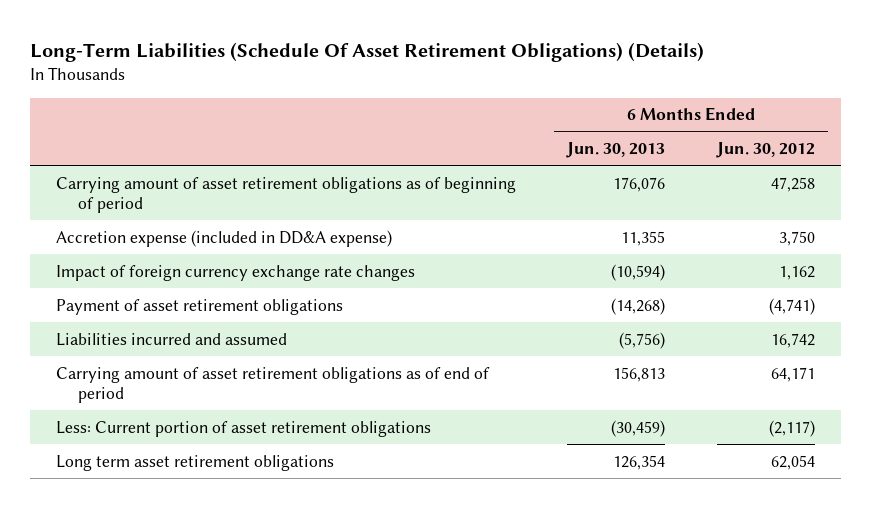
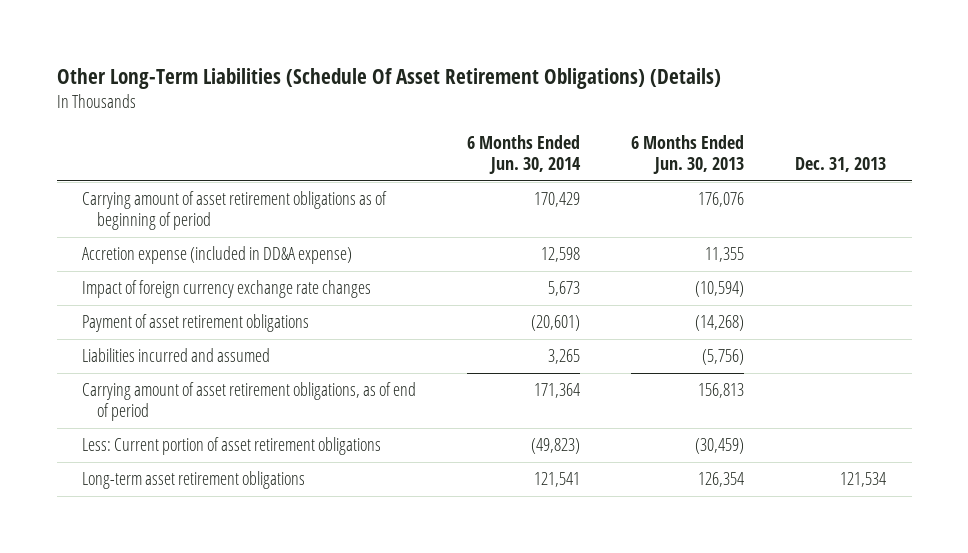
[29,41,704,62] Long-Term Liabilities (Schedule Of Asset Retirement Obligations) (Details) -> [56,68,721,90] Other Long-Term Liabilities (Schedule Of Asset Retirement Obligations) (Details)
[716,142,816,159] Jun. 30, 2012 -> none
none -> [467,134,582,174] 6 Months Ended Jun. 30, 2014
none -> [795,156,887,172] Dec. 31, 2013
[55,366,490,404] Carrying amount of asset retirement obligations as of end of period -> [82,382,417,422] Carrying amount of asset retirement obligations, as of end of period
[55,454,334,471] Long term asset retirement obligations -> [82,471,306,490] Long-term asset retirement obligations

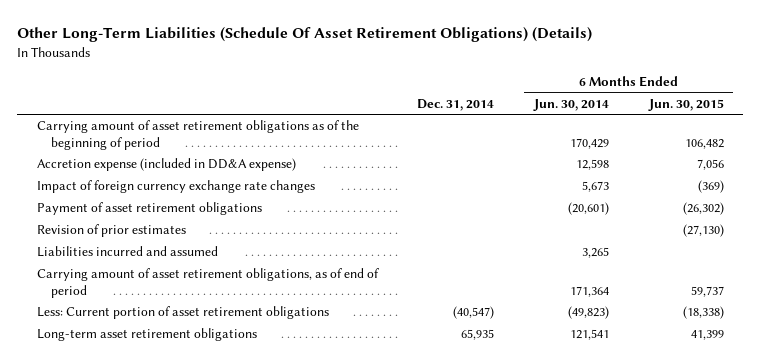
[631,134,745,174] 6 Months Ended Jun. 30, 2013 -> none
[795,156,887,172] Dec. 31, 2013 -> none
none -> [417,98,495,111] Dec. 31, 2014
none -> [647,98,724,111] Jun. 30, 2015
[82,191,388,231] Carrying amount of asset retirement obligations as of beginning of period -> [36,120,359,150] Carrying amount of asset retirement obligations as of the beginning of period
none -> [36,224,186,238] Revision of prior estimates

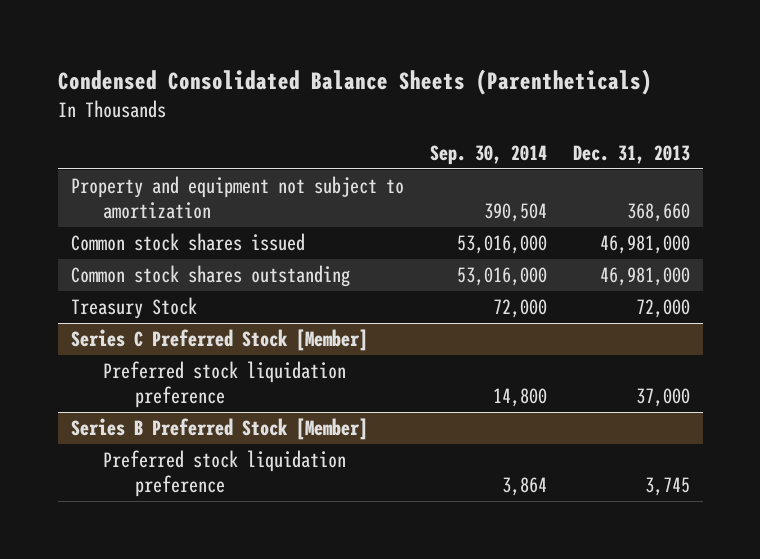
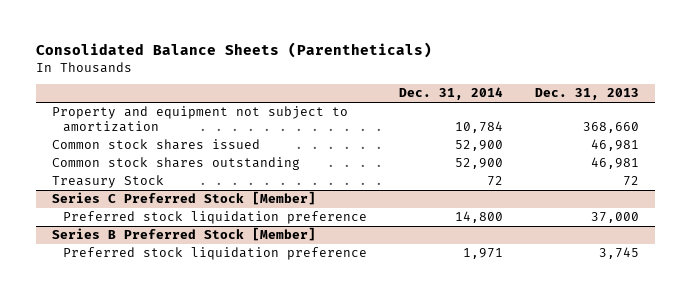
[57,69,652,96] Condensed Consolidated Balance Sheets (Parentheticals) -> [35,42,432,59] Consolidated Balance Sheets (Parentheticals)
[429,145,547,166] Sep. 30, 2014 -> none
none -> [399,87,504,101] Dec. 31, 2014
[599,235,690,255] 46,981,000 -> [591,139,640,152] 46,981
[599,267,690,287] 46,981,000 -> [591,157,640,170] 46,981
[635,299,690,319] 72,000 -> [623,176,640,187] 72

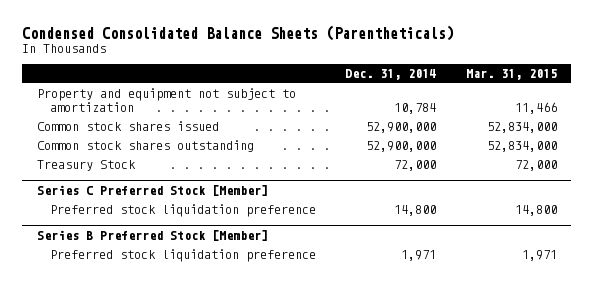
[35,42,432,59] Consolidated Balance Sheets (Parentheticals) -> [21,24,454,41] Condensed Consolidated Balance Sheets (Parentheticals)
[535,88,640,101] Dec. 31, 2013 -> none
none -> [465,69,557,81] Mar. 31, 2015
[455,140,504,152] 52,900 -> [366,122,437,134] 52,900,000
[455,158,504,170] 52,900 -> [366,141,437,153] 52,900,000
[487,176,504,187] 72 -> [394,160,437,172] 72,000

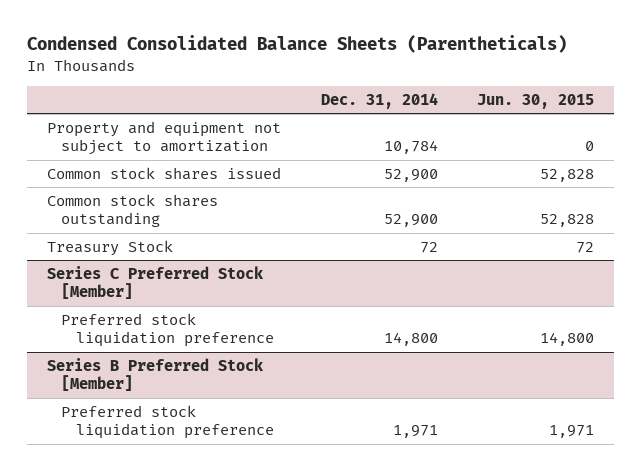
[465,69,557,81] Mar. 31, 2015 -> none
none -> [477,93,595,109] Jun. 30, 2015
[366,122,437,134] 52,900,000 -> [383,168,438,182] 52,900
[366,141,437,153] 52,900,000 -> [383,214,438,228] 52,900
[394,160,437,172] 72,000 -> [419,241,438,253] 72

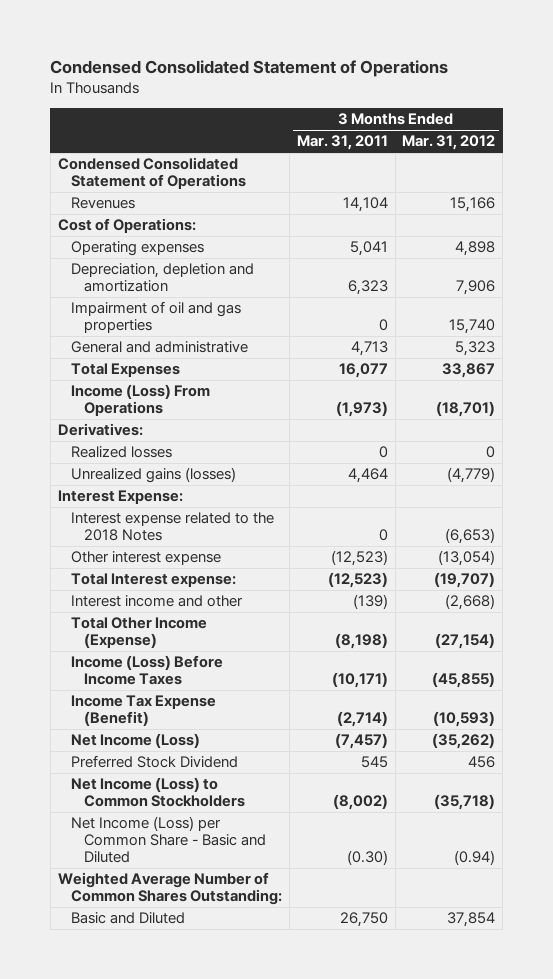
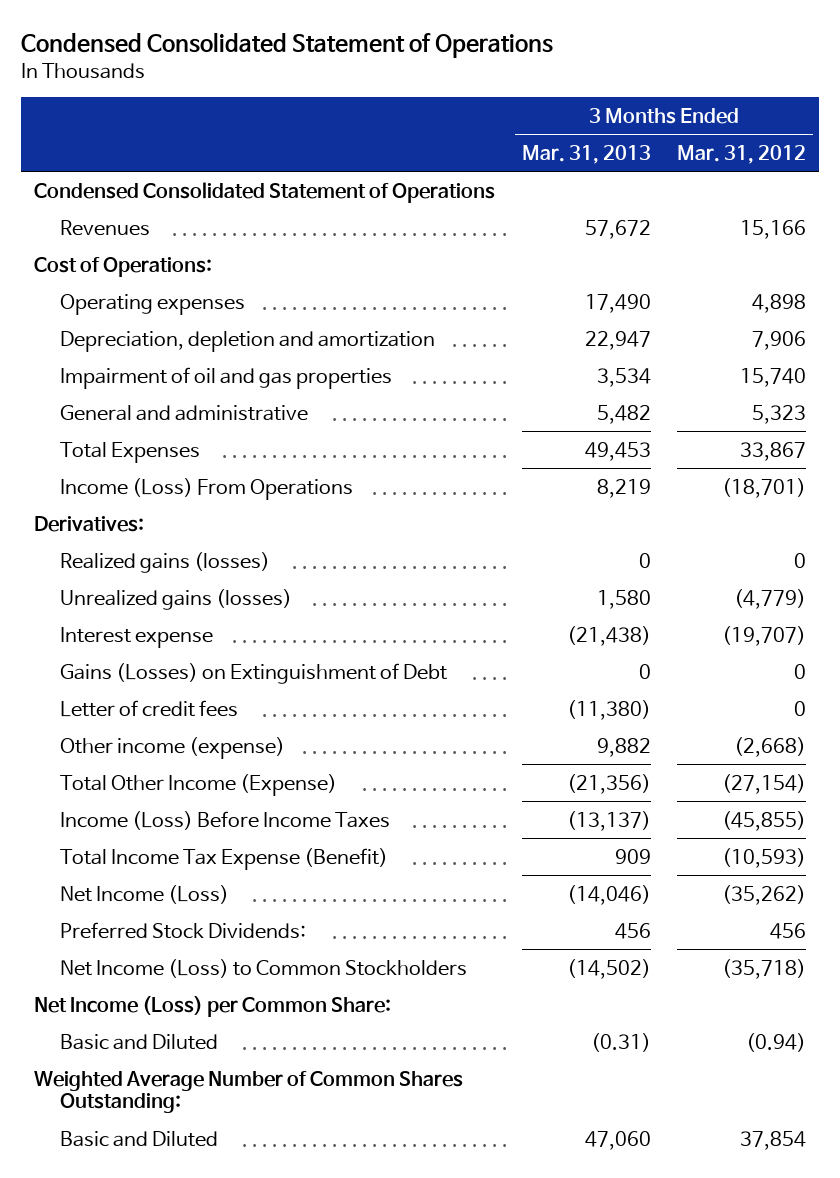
[296,135,388,151] Mar. 31, 2011 -> none
none -> [521,144,651,164] Mar. 31, 2013
[70,446,172,459] Realized losses -> [59,551,270,573] Realized gains (losses)
[57,490,183,505] Interest Expense: -> none
[70,512,274,542] Interest expense related to the 2018 Notes -> none
[70,573,236,588] Total Interest expense: -> none
[70,551,221,566] Other interest expense -> [59,626,213,648] Interest expense
[438,550,496,567] (13,054) -> [722,625,807,646] (19,707)
none -> [59,662,447,684] Gains (Losses) on Extinguishment of Debt
none -> [59,699,238,717] Letter of credit fees
[70,595,243,608] Interest income and other -> [59,736,285,759] Other income (expense)
[70,695,216,727] Income Tax Expense (Benefit) -> [59,847,388,870] Total Income Tax Expense (Benefit)
[70,755,238,769] Preferred Stock Dividend -> [59,921,306,939] Preferred Stock Dividends:
none -> [33,995,391,1017] Net Income (Loss) per Common Share:
[70,816,266,864] Net Income (Loss) per Common Share - Basic and Diluted -> [59,1033,218,1050] Basic and Diluted

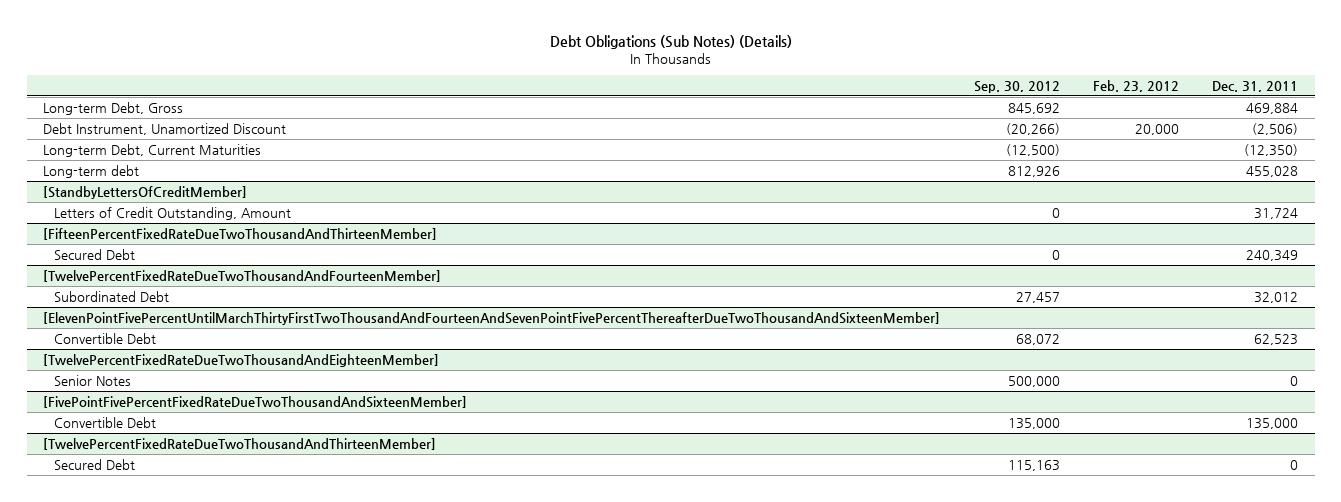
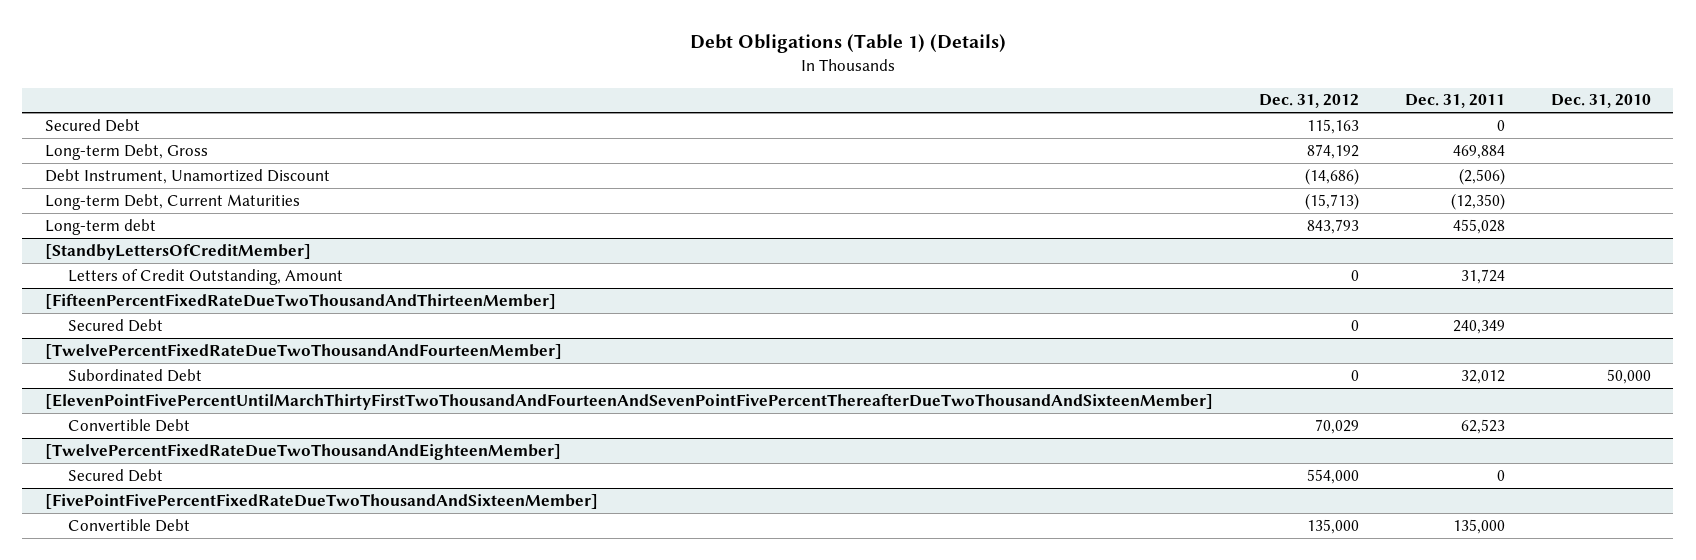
[549,34,792,49] Debt Obligations (Sub Notes) (Details) -> [689,34,1006,54] Debt Obligations (Table 1) (Details)
[973,80,1060,93] Sep. 30, 2012 -> none
[1092,79,1179,92] Feb. 23, 2012 -> none
none -> [1258,94,1359,109] Dec. 31, 2012
none -> [1550,94,1651,109] Dec. 31, 2010
none -> [45,118,141,132] Secured Debt
[54,374,132,386] Senior Notes -> none
none -> [68,468,164,482] Secured Debt
[43,437,437,450] [TwelvePercentFixedRateDueTwoThousandAndThirteenMember] -> none
[54,458,136,470] Secured Debt -> none

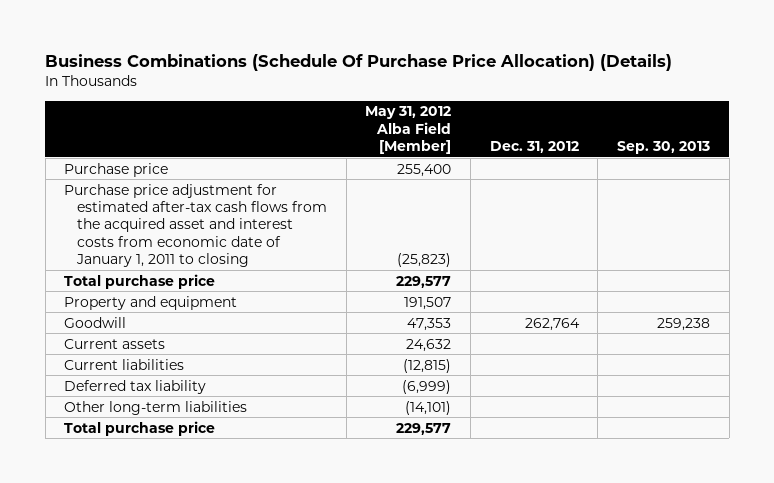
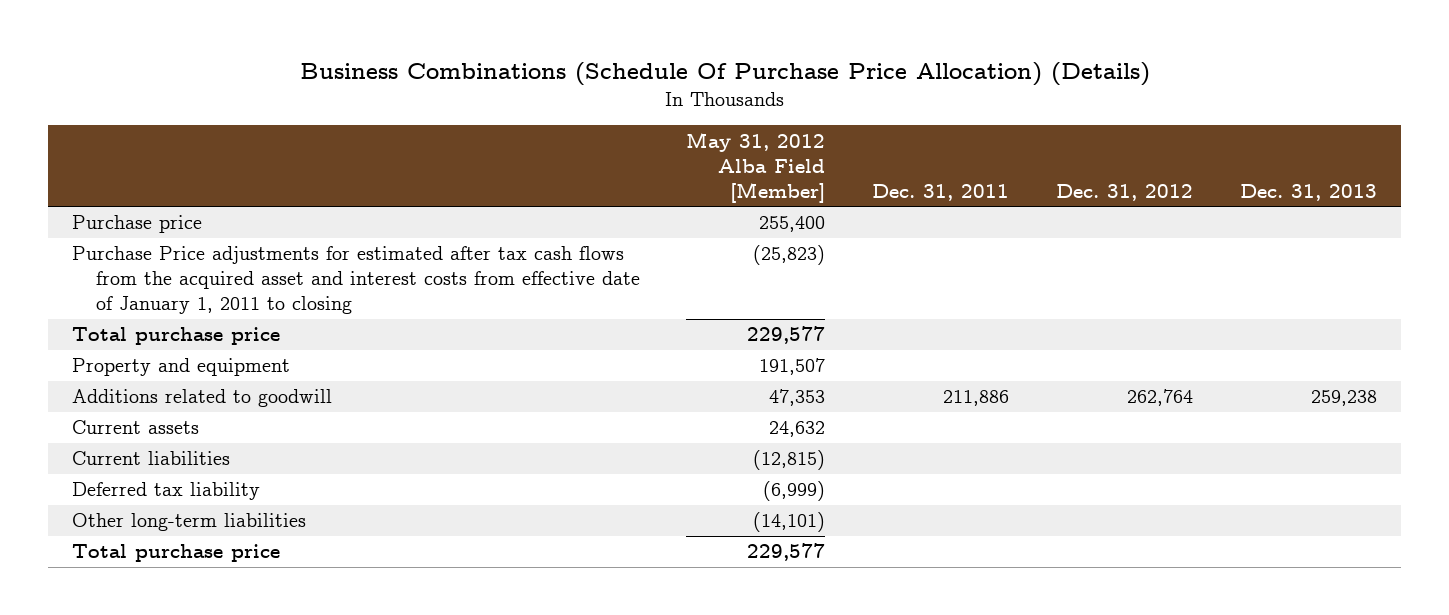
[616,141,710,155] Sep. 30, 2013 -> none
none -> [872,183,1010,201] Dec. 31, 2011
none -> [1240,183,1378,201] Dec. 31, 2013
[64,183,327,268] Purchase price adjustment for estimated after-tax cash flows from the acquired asset and interest costs from economic date of January 1, 2011 to closing -> [71,246,640,315] Purchase Price adjustments for estimated after tax cash flows from the acquired asset and interest costs from effective date of January 1, 2011 to closing
[64,316,127,328] Goodwill -> [71,389,332,408] Additions related to goodwill

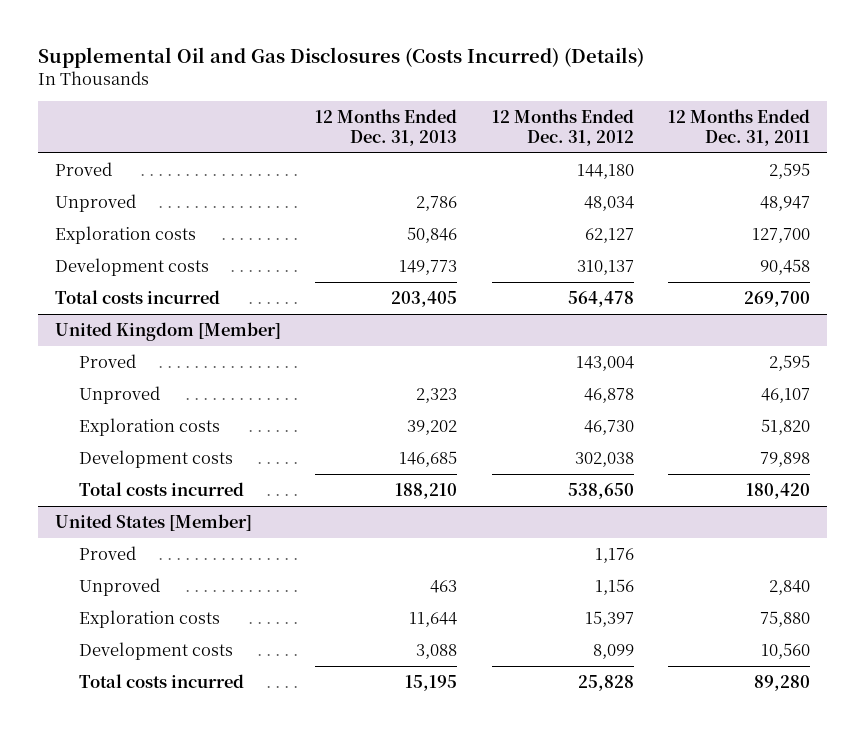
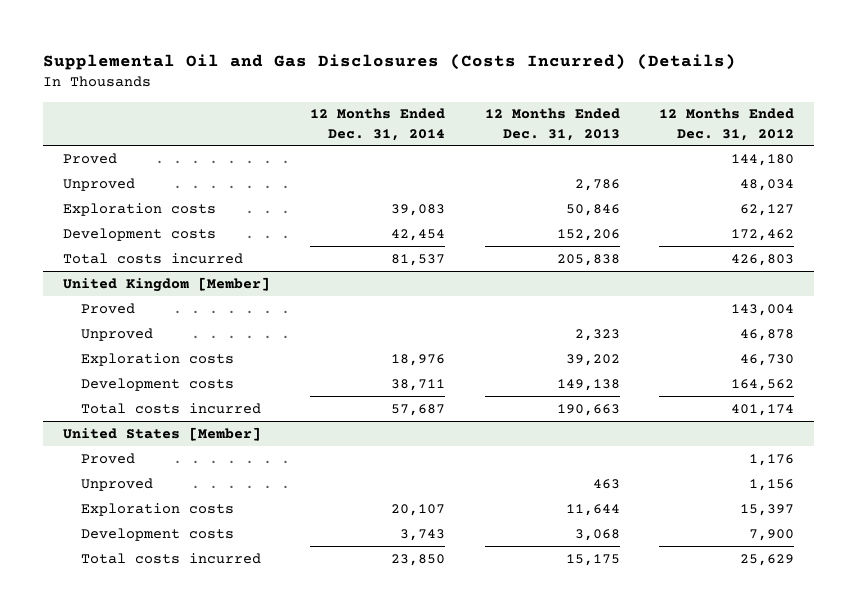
[668,109,811,146] 12 Months Ended Dec. 31, 2011 -> none
none -> [309,108,445,141] 12 Months Ended Dec. 31, 2014
[399,260,458,276] 149,773 -> [556,228,620,241] 152,206
[576,260,634,276] 310,137 -> [731,228,795,241] 172,462
[391,291,458,308] 203,405 -> [556,253,620,266] 205,838
[567,291,634,308] 564,478 -> [731,253,795,266] 426,803
[399,451,458,468] 146,685 -> [556,378,620,391] 149,138
[574,452,634,468] 302,038 -> [731,378,795,391] 164,562
[395,483,458,500] 188,210 -> [556,403,620,416] 190,663
[567,483,634,500] 538,650 -> [731,403,795,416] 401,174
[416,644,458,660] 3,088 -> [574,528,620,541] 3,068
[592,644,634,660] 8,099 -> [749,528,795,541] 7,900
[405,675,458,692] 15,195 -> [565,553,620,566] 15,175
[577,675,634,692] 25,828 -> [740,553,795,566] 25,629

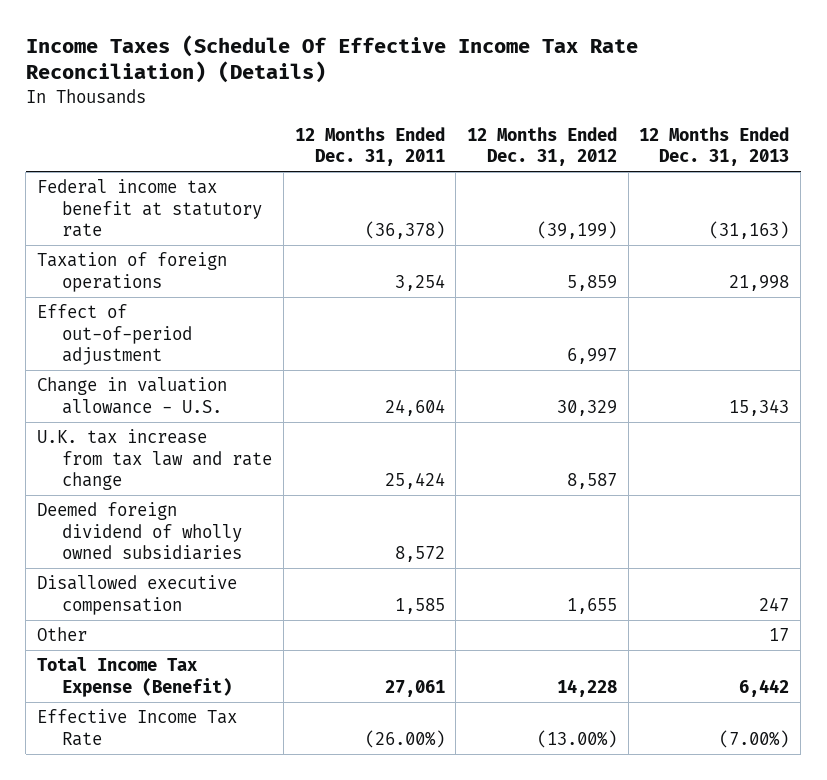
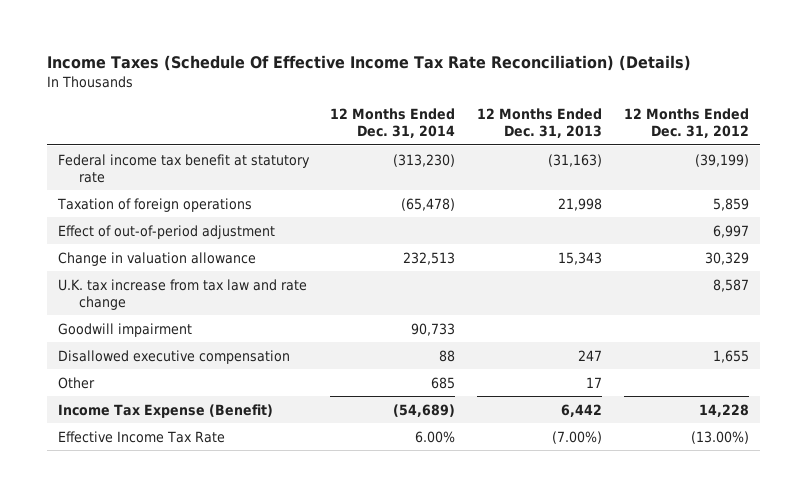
[294,126,445,167] 12 Months Ended Dec. 31, 2011 -> none
none -> [330,108,456,139] 12 Months Ended Dec. 31, 2014
[37,377,228,414] Change in valuation allowance - U.S. -> [57,251,256,266] Change in valuation allowance
[37,502,243,561] Deemed foreign dividend of wholly owned subsidiaries -> none
none -> [57,322,192,337] Goodwill impairment
[37,657,233,697] Total Income Tax Expense (Benefit) -> [57,403,273,418] Income Tax Expense (Benefit)

